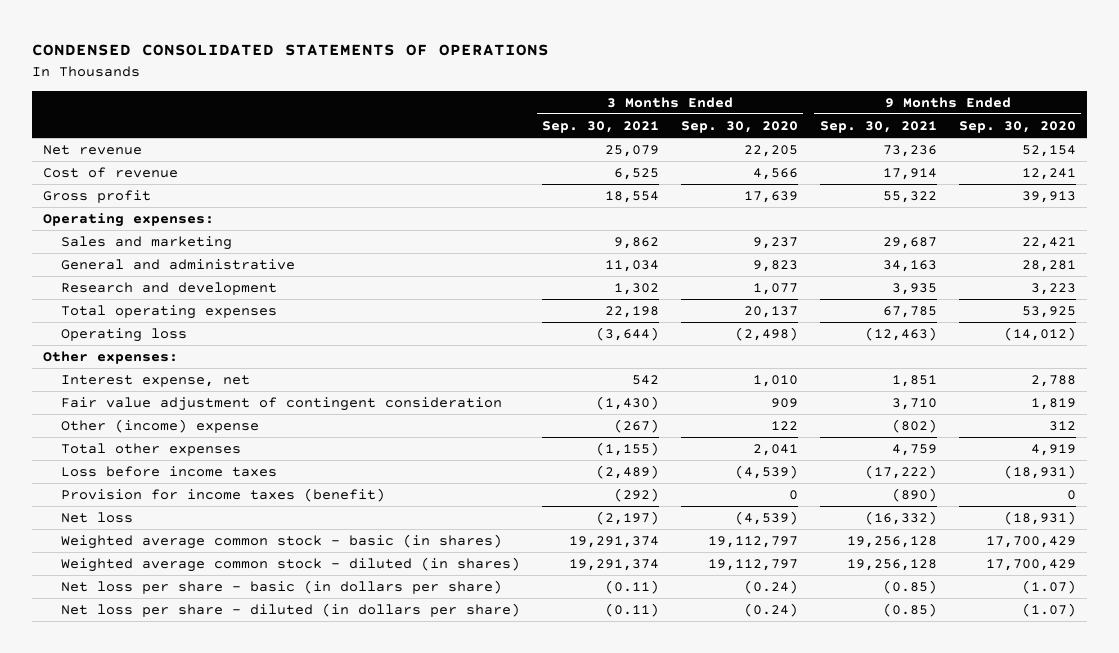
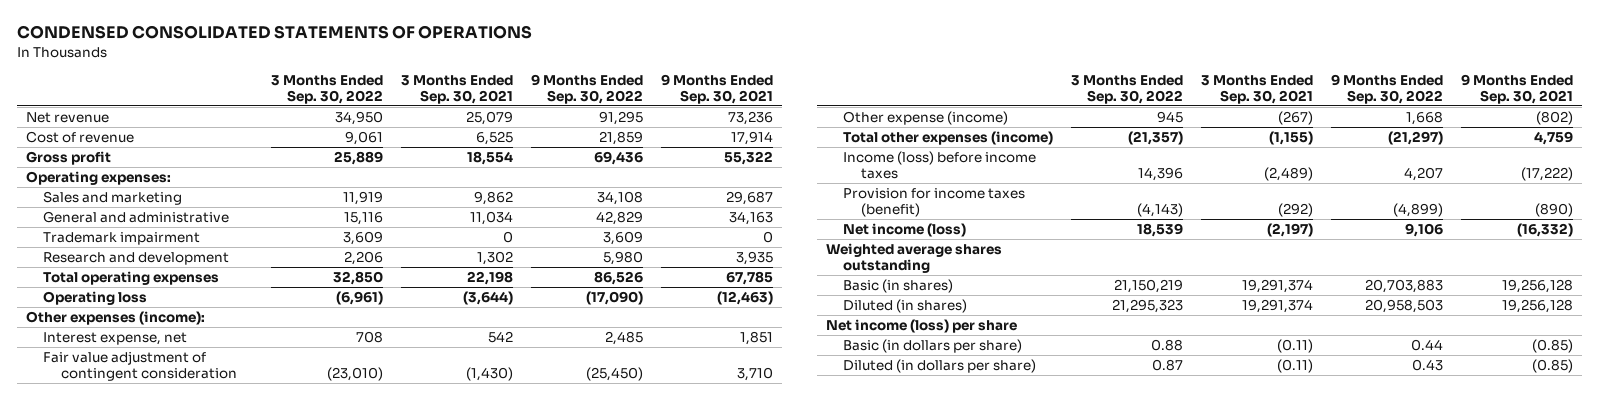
[680,121,798,134] Sep. 30, 2020 -> none
[958,121,1076,134] Sep. 30, 2020 -> none
none -> [271,75,384,105] 3 Months Ended Sep. 30, 2022
none -> [531,74,644,105] 9 Months Ended Sep. 30, 2022
none -> [43,231,201,245] Trademark impairment
[42,351,178,365] Other expenses: -> [25,310,205,325] Other expenses (income):
[61,419,260,434] Other (income) expense -> [843,110,1009,125] Other expense (income)
[61,443,242,457] Total other expenses -> [843,130,1054,145] Total other expenses (income)
[61,466,278,478] Loss before income taxes -> [843,150,1037,179] Income (loss) before income taxes
[61,512,134,524] Net loss -> [843,222,967,237] Net income (loss)
none -> [825,242,1002,273] Weighted average shares outstanding
[61,534,503,550] Weighted average common stock - basic (in shares) -> [843,278,954,293] Basic (in shares)
[61,557,521,573] Weighted average common stock - diluted (in shares) -> [843,298,968,313] Diluted (in shares)
none -> [825,318,1017,333] Net income (loss) per share
[61,580,503,595] Net loss per share - basic (in dollars per share) -> [843,338,1023,353] Basic (in dollars per share)
[61,603,521,618] Net loss per share - diluted (in dollars per share) -> [843,358,1037,373] Diluted (in dollars per share)

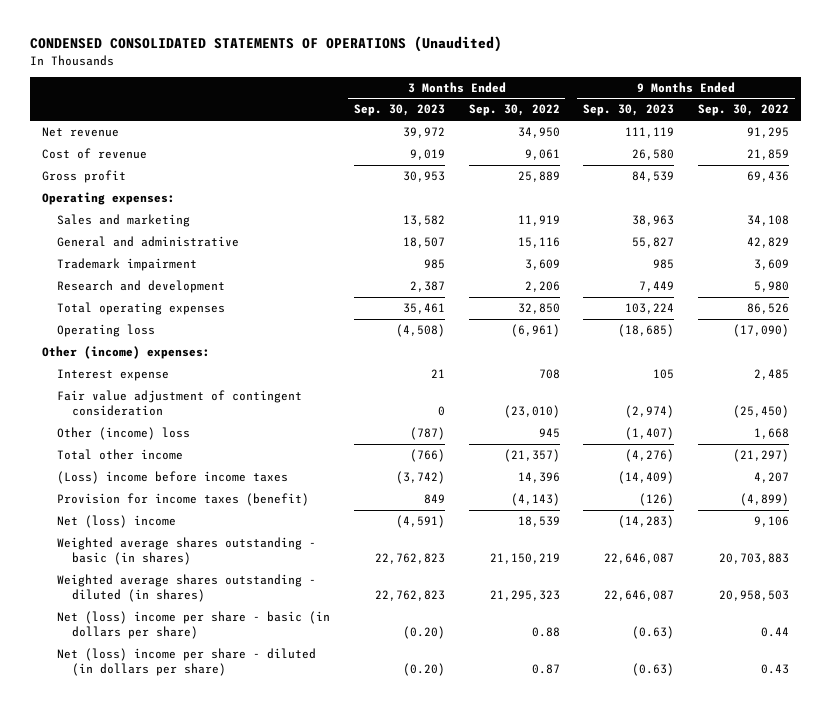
[16,25,532,40] CONDENSED CONSOLIDATED STATEMENTS OF OPERATIONS -> [29,36,502,53] CONDENSED CONSOLIDATED STATEMENTS OF OPERATIONS (Unaudited)
[401,75,514,105] 3 Months Ended Sep. 30, 2021 -> none
[661,74,774,105] 9 Months Ended Sep. 30, 2021 -> none
none -> [353,104,445,117] Sep. 30, 2023
none -> [583,104,675,117] Sep. 30, 2023
[25,310,205,325] Other expenses (income): -> [41,346,210,360] Other (income) expenses:
[43,331,188,345] Interest expense, net -> [56,369,169,382] Interest expense
[843,110,1009,125] Other expense (income) -> [56,427,190,441] Other (income) loss
[843,130,1054,145] Total other expenses (income) -> [56,449,183,461] Total other income
[843,150,1037,179] Income (loss) before income taxes -> [56,471,288,485] (Loss) income before income taxes
[825,242,1002,273] Weighted average shares outstanding -> none
[825,318,1017,333] Net income (loss) per share -> none
[843,222,967,237] Net income (loss) -> [56,515,176,529] Net (loss) income
[843,278,954,293] Basic (in shares) -> [56,537,316,566] Weighted average shares outstanding - basic (in shares)
[843,298,968,313] Diluted (in shares) -> [56,574,316,603] Weighted average shares outstanding - diluted (in shares)
[843,338,1023,353] Basic (in dollars per share) -> [56,611,330,640] Net (loss) income per share - basic (in dollars per share)
[843,358,1037,373] Diluted (in dollars per share) -> [56,648,316,677] Net (loss) income per share - diluted (in dollars per share)

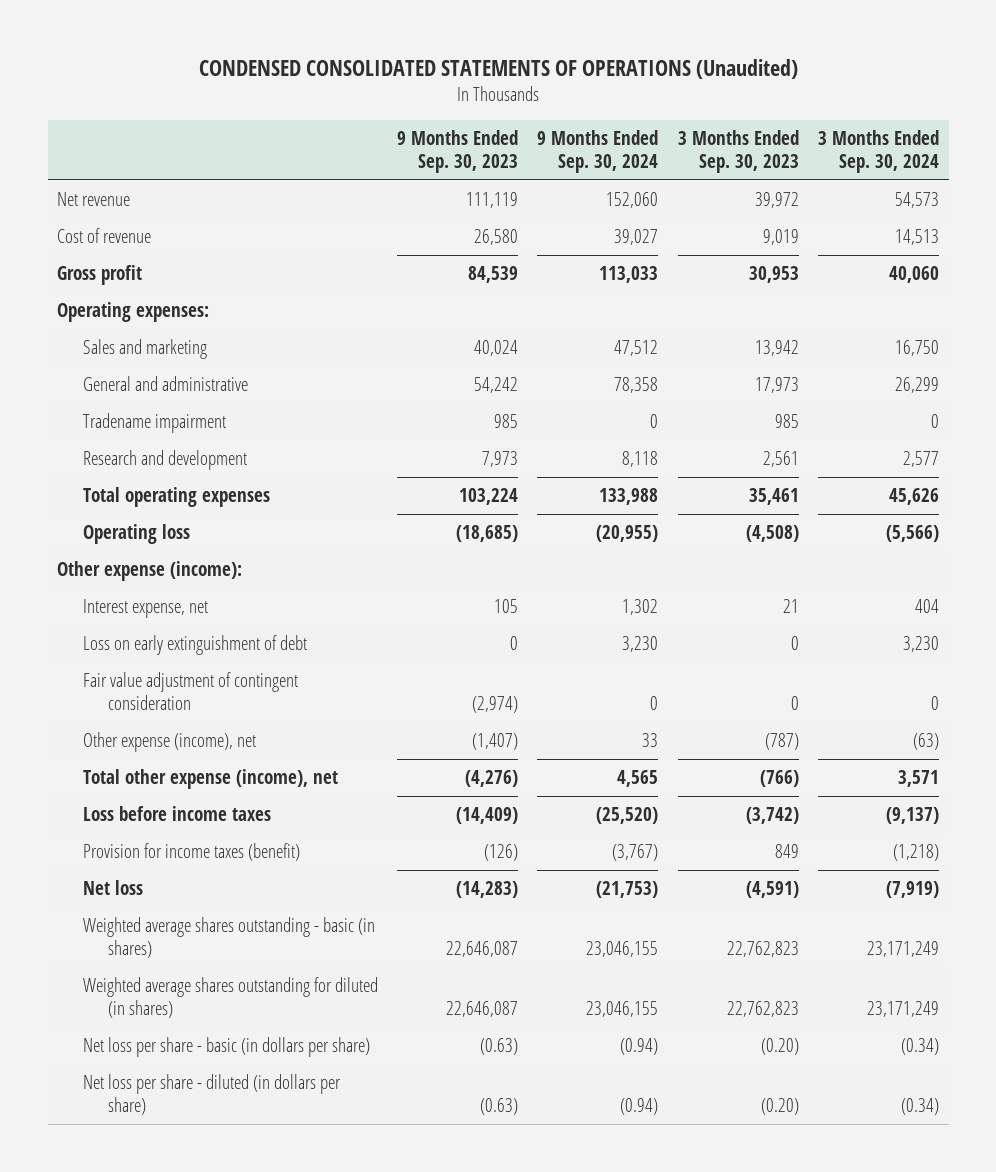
[468,104,560,117] Sep. 30, 2022 -> none
[698,104,790,117] Sep. 30, 2022 -> none
none -> [537,129,659,173] 9 Months Ended Sep. 30, 2024
none -> [818,129,940,173] 3 Months Ended Sep. 30, 2024
[402,215,445,227] 13,582 -> [754,340,799,357] 13,942
[632,215,675,227] 38,963 -> [473,340,518,357] 40,024
[402,237,445,249] 18,507 -> [754,377,799,394] 17,973
[632,237,675,249] 55,827 -> [473,377,518,394] 54,242
[56,258,197,272] Trademark impairment -> [82,413,226,434] Tradename impairment
[409,281,445,293] 2,387 -> [762,451,799,468] 2,561
[639,281,675,293] 7,449 -> [481,451,518,468] 7,973
[41,346,210,360] Other (income) expenses: -> [57,561,243,582] Other expense (income):
[56,369,169,382] Interest expense -> [82,599,208,619] Interest expense, net
none -> [82,635,307,656] Loss on early extinguishment of debt
[56,427,190,441] Other (income) loss -> [82,732,256,753] Other expense (income), net
[56,449,183,461] Total other income -> [82,769,338,790] Total other expense (income), net
[56,471,288,485] (Loss) income before income taxes -> [82,806,271,822] Loss before income taxes
[56,515,176,529] Net (loss) income -> [82,880,143,896] Net loss
[56,574,316,603] Weighted average shares outstanding - diluted (in shares) -> [82,977,378,1019] Weighted average shares outstanding for diluted (in shares)
[56,611,330,640] Net (loss) income per share - basic (in dollars per share) -> [82,1037,370,1058] Net loss per share - basic (in dollars per share)
[56,648,316,677] Net (loss) income per share - diluted (in dollars per share) -> [82,1074,341,1116] Net loss per share - diluted (in dollars per share)

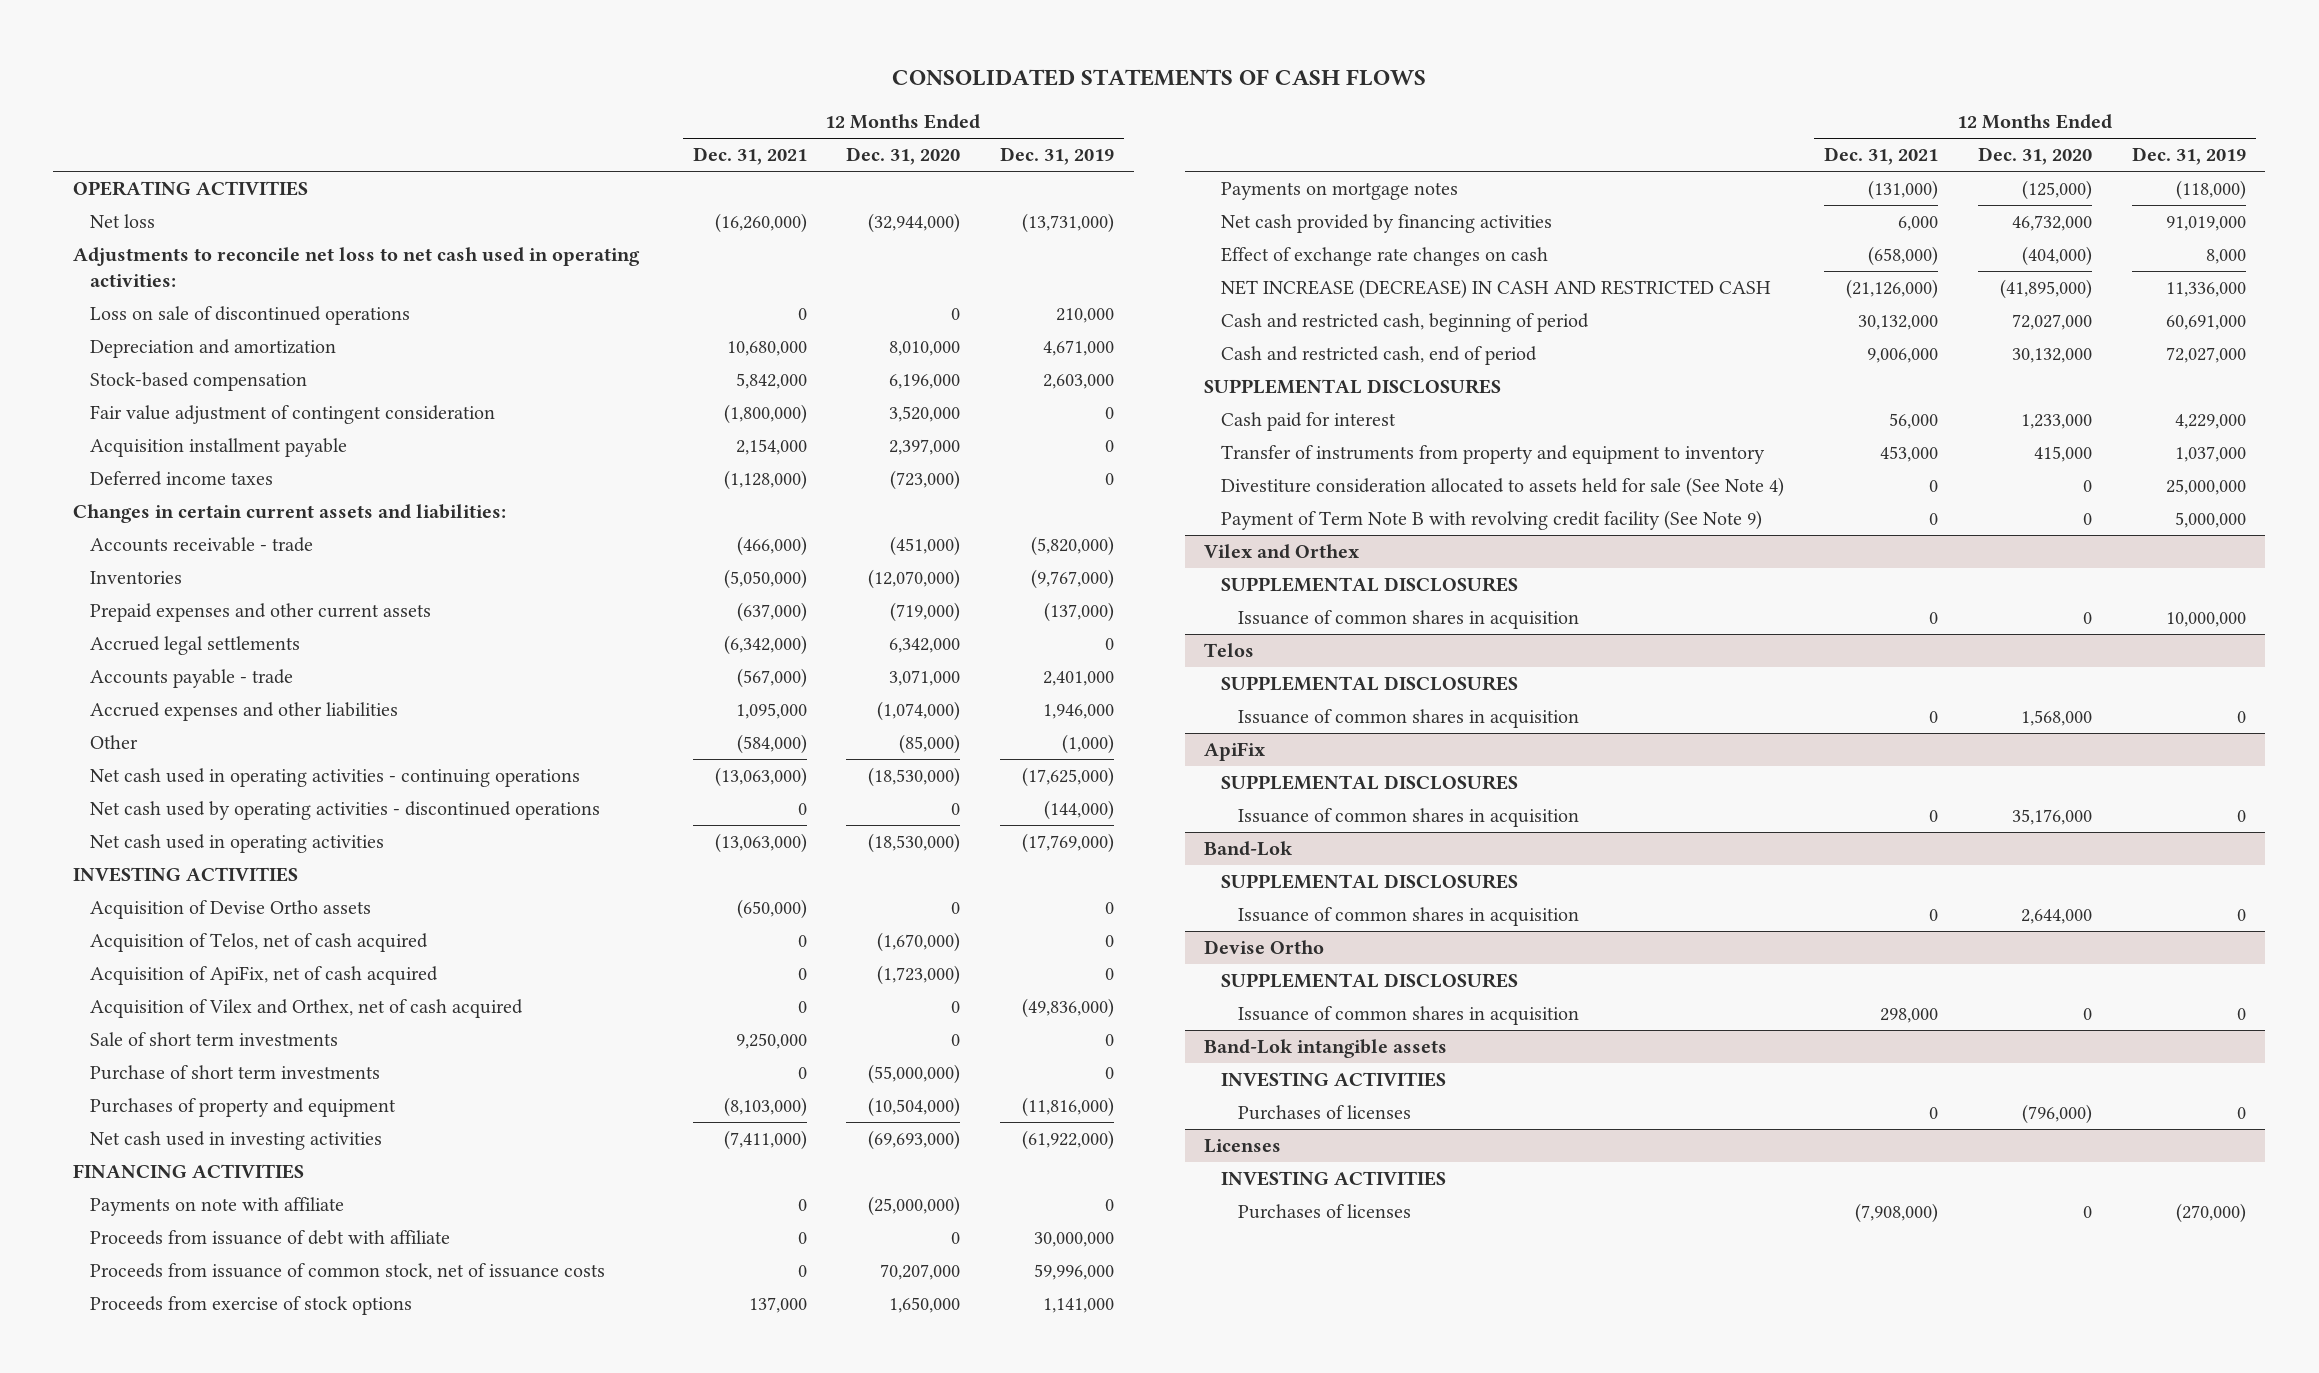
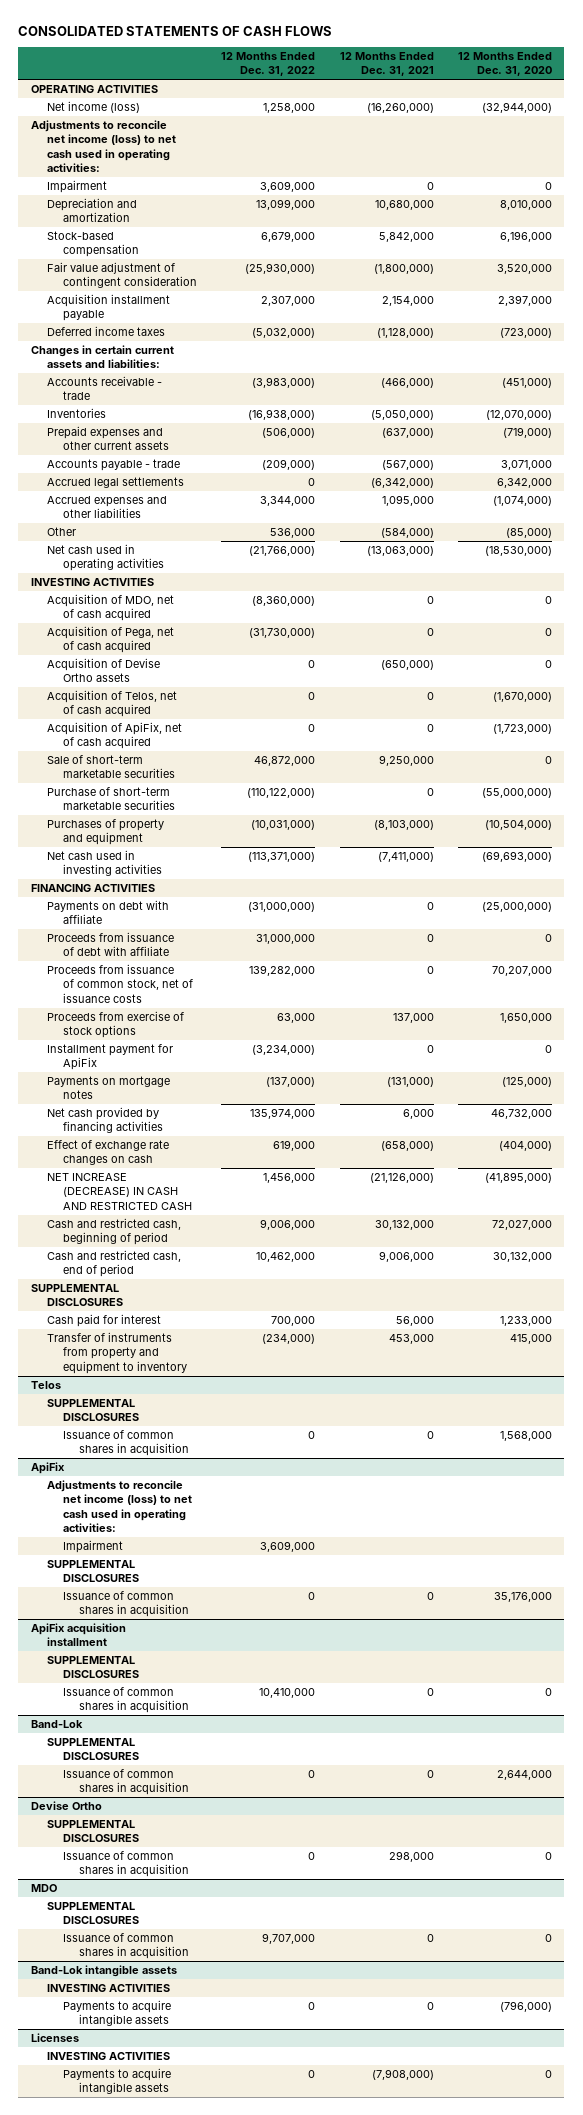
[1000,147,1115,166] Dec. 31, 2019 -> none
none -> [221,51,316,77] 12 Months Ended Dec. 31, 2022
[90,306,411,326] Loss on sale of discontinued operations -> none
[90,214,156,229] Net loss -> [46,100,140,113] Net income (loss)
[73,247,641,288] Adjustments to reconcile net loss to net cash used in operating activities: -> [30,119,176,173] Adjustments to reconcile net income (loss) to net cash used in operating activities:
none -> [46,179,107,193] Impairment
[90,636,301,656] Accrued legal settlements -> [46,476,184,488] Accrued legal settlements
[90,768,581,788] Net cash used in operating activities - continuing operations -> none
[90,801,601,821] Net cash used by operating activities - discontinued operations -> none
none -> [46,593,174,622] Acquisition of MDO, net of cash acquired
none -> [46,625,174,654] Acquisition of Pega, net of cash acquired
[90,999,524,1019] Acquisition of Vilex and Orthex, net of cash acquired -> none
[90,1032,339,1047] Sale of short term investments -> [46,754,175,779] Sale of short-term marketable securities
[90,1065,381,1081] Purchase of short term investments -> [46,786,175,811] Purchase of short-term marketable securities
[90,1197,345,1217] Payments on note with affiliate -> [46,899,169,925] Payments on debt with affiliate
none -> [46,1043,173,1071] Installment payment for ApiFix
[1221,477,1785,498] Divestiture consideration allocated to assets held for sale (See Note 4) -> none
[1221,510,1763,531] Payment of Term Note B with revolving credit facility (See Note 9) -> none
[1204,544,1361,560] Vilex and Orthex -> none
[1221,577,1519,593] SUPPLEMENTAL DISCLOSURES -> none
[1238,610,1580,630] Issuance of common shares in acquisition -> none
none -> [46,1479,192,1533] Adjustments to reconcile net income (loss) to net cash used in operating activities:
none -> [62,1539,123,1553] Impairment
none -> [30,1622,126,1647] ApiFix acquisition installment
none -> [46,1655,139,1679] SUPPLEMENTAL DISCLOSURES
none -> [62,1686,189,1714] Issuance of common shares in acquisition
none -> [30,1883,57,1892] MDO
none -> [46,1901,139,1925] SUPPLEMENTAL DISCLOSURES
none -> [62,1932,189,1960] Issuance of common shares in acquisition
[1238,1105,1412,1121] Purchases of licenses -> [62,1999,171,2027] Payments to acquire intangible assets
[1238,1204,1412,1220] Purchases of licenses -> [62,2067,171,2095] Payments to acquire intangible assets

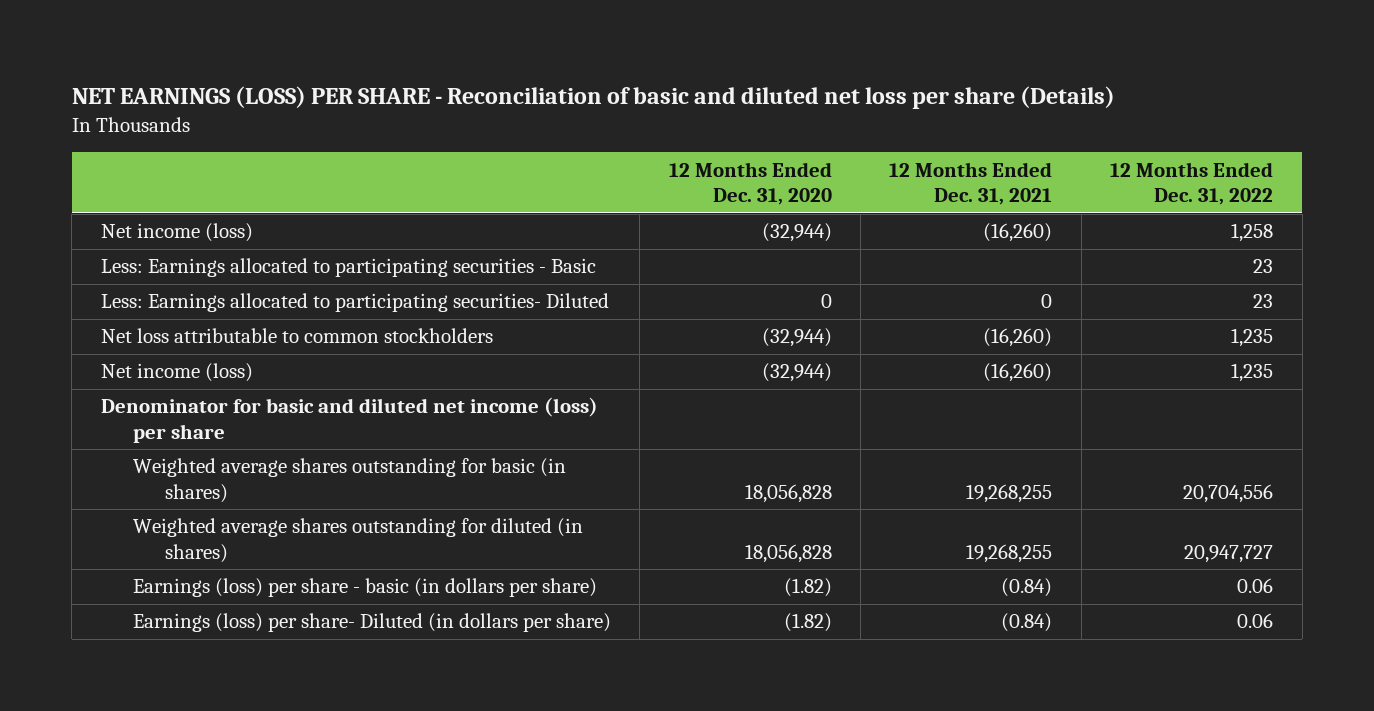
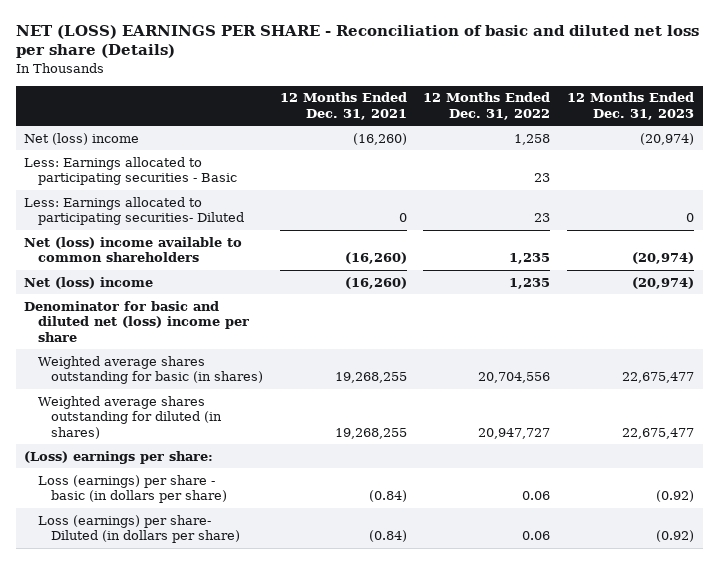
[71,85,1115,109] NET EARNINGS (LOSS) PER SHARE - Reconciliation of basic and diluted net loss per share (Details) -> [15,24,699,59] NET (LOSS) EARNINGS PER SHARE - Reconciliation of basic and diluted net loss per share (Details)
[668,161,832,206] 12 Months Ended Dec. 31, 2020 -> none
none -> [567,92,695,120] 12 Months Ended Dec. 31, 2023
[100,223,253,243] Net income (loss) -> [24,132,140,145] Net (loss) income
[100,328,493,344] Net loss attributable to common stockholders -> [24,236,243,263] Net (loss) income available to common shareholders
[100,363,253,383] Net income (loss) -> [24,276,154,289] Net (loss) income
[100,397,598,443] Denominator for basic and diluted net income (loss) per share -> [24,300,249,342] Denominator for basic and diluted net (loss) income per share
none -> [24,450,214,464] (Loss) earnings per share:
[132,578,597,598] Earnings (loss) per share - basic (in dollars per share) -> [37,474,228,504] Loss (earnings) per share - basic (in dollars per share)
[132,613,611,633] Earnings (loss) per share- Diluted (in dollars per share) -> [37,514,241,544] Loss (earnings) per share- Diluted (in dollars per share)

